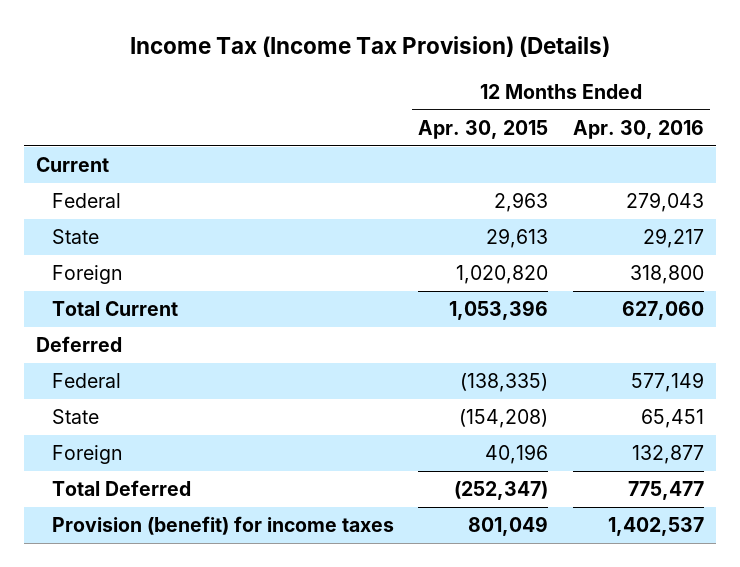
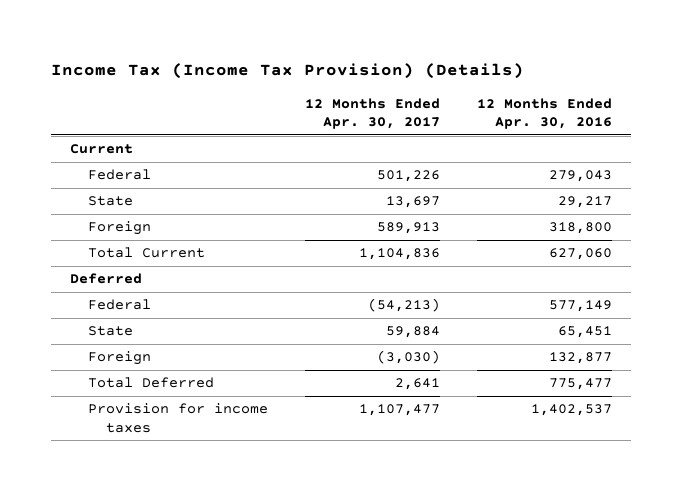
[418,119,549,139] Apr. 30, 2015 -> none
none -> [305,97,441,130] 12 Months Ended Apr. 30, 2017
[52,516,395,536] Provision (benefit) for income taxes -> [88,403,269,433] Provision for income taxes

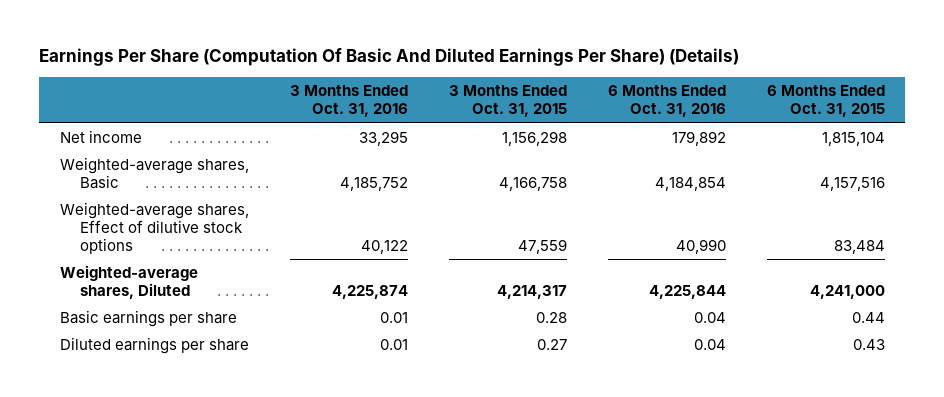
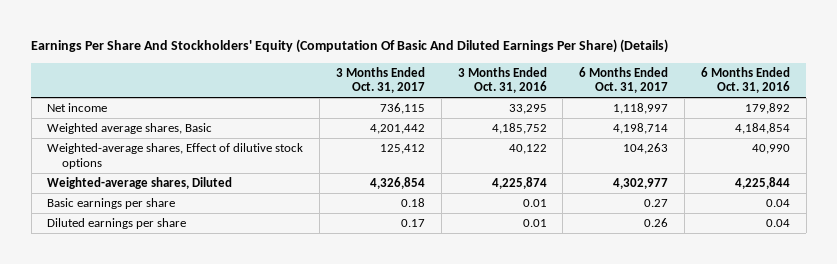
[39,48,740,67] Earnings Per Share (Computation Of Basic And Diluted Earnings Per Share) (Details) -> [31,39,669,54] Earnings Per Share And Stockholders' Equity (Computation Of Basic And Diluted Earnings Per Share) (Details)
[448,85,567,118] 3 Months Ended Oct. 31, 2015 -> none
[766,85,885,118] 6 Months Ended Oct. 31, 2015 -> none
none -> [336,66,426,94] 3 Months Ended Oct. 31, 2017
none -> [579,66,669,94] 6 Months Ended Oct. 31, 2017
[59,157,249,190] Weighted-average shares, Basic -> [47,122,213,134] Weighted average shares, Basic

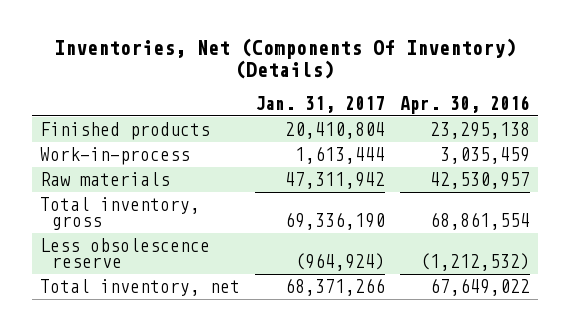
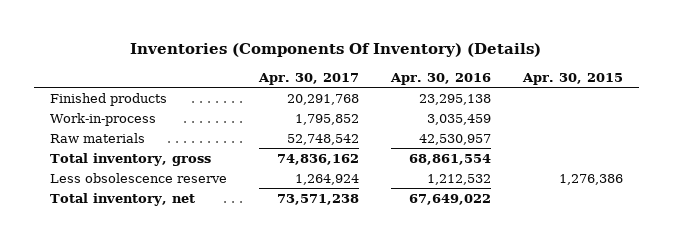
[54,37,517,79] Inventories, Net (Components Of Inventory) (Details) -> [130,43,542,58] Inventories (Components Of Inventory) (Details)
[255,95,386,113] Jan. 31, 2017 -> none
none -> [257,72,359,85] Apr. 30, 2017
none -> [522,72,624,85] Apr. 30, 2015
[420,253,531,272] (1,212,532) -> [427,173,492,185] 1,212,532

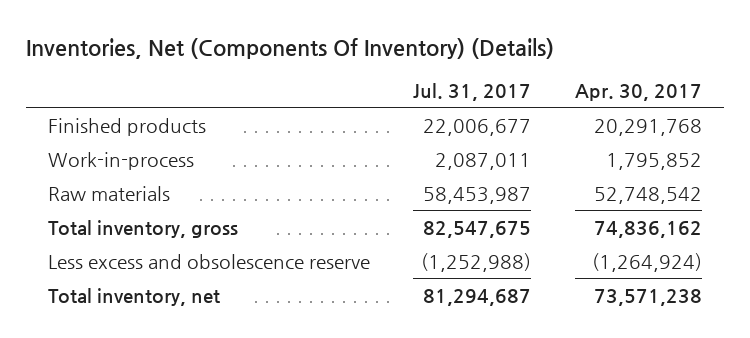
[130,43,542,58] Inventories (Components Of Inventory) (Details) -> [25,37,554,59] Inventories, Net (Components Of Inventory) (Details)
[390,72,492,85] Apr. 30, 2016 -> none
[522,72,624,85] Apr. 30, 2015 -> none
none -> [413,82,532,101] Jul. 31, 2017
[49,172,227,183] Less obsolescence reserve -> [47,253,370,269] Less excess and obsolescence reserve
[294,173,359,185] 1,264,924 -> [591,252,702,272] (1,264,924)

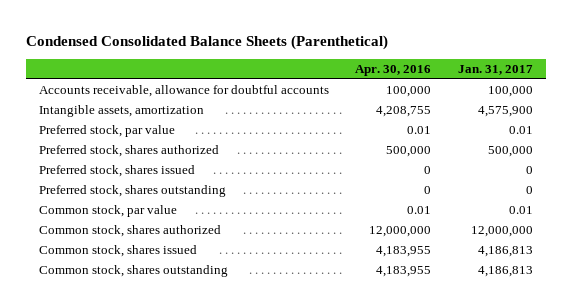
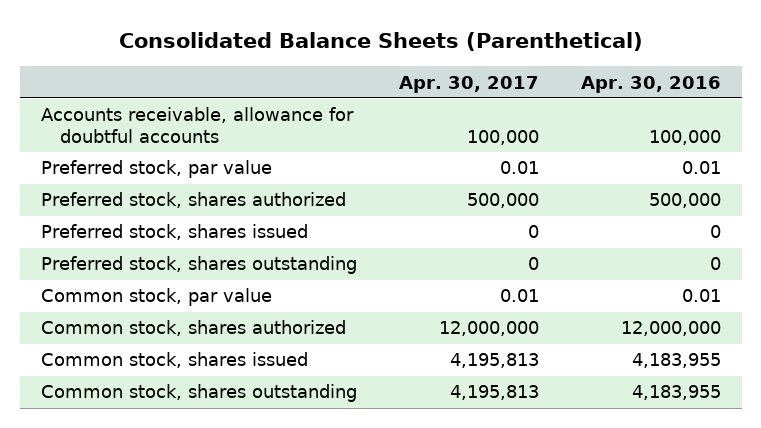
[25,35,388,51] Condensed Consolidated Balance Sheets (Parenthetical) -> [118,31,643,51] Consolidated Balance Sheets (Parenthetical)
[457,65,533,76] Jan. 31, 2017 -> none
none -> [398,75,539,93] Apr. 30, 2017
[38,105,204,118] Intangible assets, amortization -> none

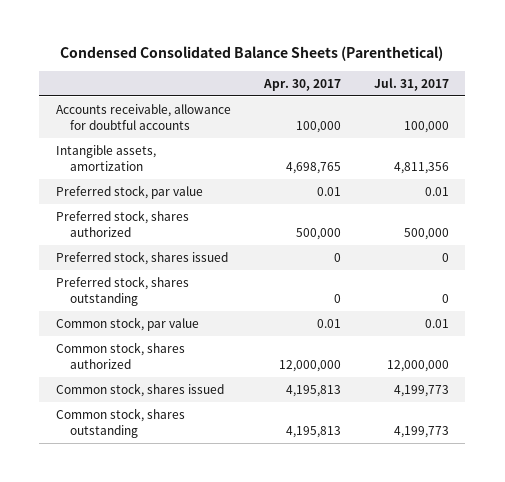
[118,31,643,51] Consolidated Balance Sheets (Parenthetical) -> [60,46,444,62] Condensed Consolidated Balance Sheets (Parenthetical)
[580,75,721,93] Apr. 30, 2016 -> none
none -> [373,77,449,91] Jul. 31, 2017
none -> [55,145,156,171] Intangible assets, amortization

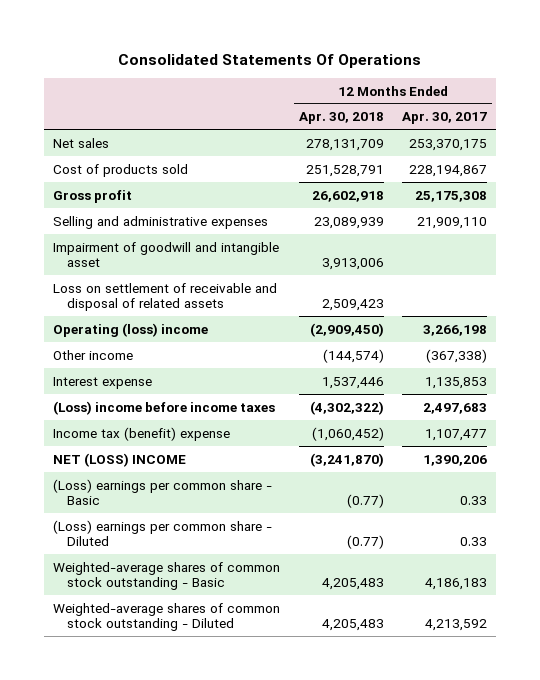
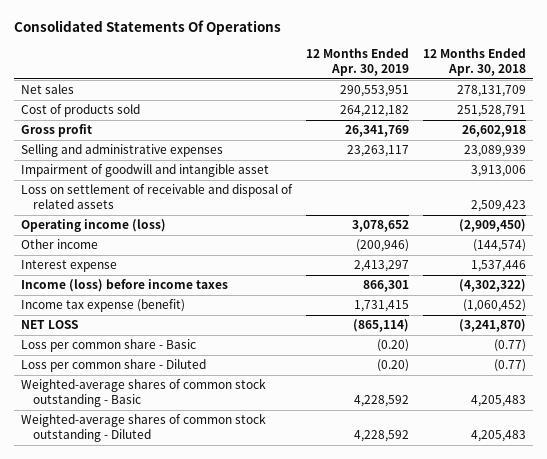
[401,112,487,125] Apr. 30, 2017 -> none
none -> [305,48,409,77] 12 Months Ended Apr. 30, 2019
[53,322,209,337] Operating (loss) income -> [20,219,166,233] Operating income (loss)
[53,400,276,415] (Loss) income before income taxes -> [20,279,228,293] Income (loss) before income taxes
[53,426,231,441] Income tax (benefit) expense -> [20,299,185,313] Income tax expense (benefit)
[53,452,187,467] NET (LOSS) INCOME -> [20,320,78,330] NET LOSS
[53,478,273,506] (Loss) earnings per common share - Basic -> [20,339,196,353] Loss per common share - Basic
[53,519,273,547] (Loss) earnings per common share - Diluted -> [20,359,206,373] Loss per common share - Diluted

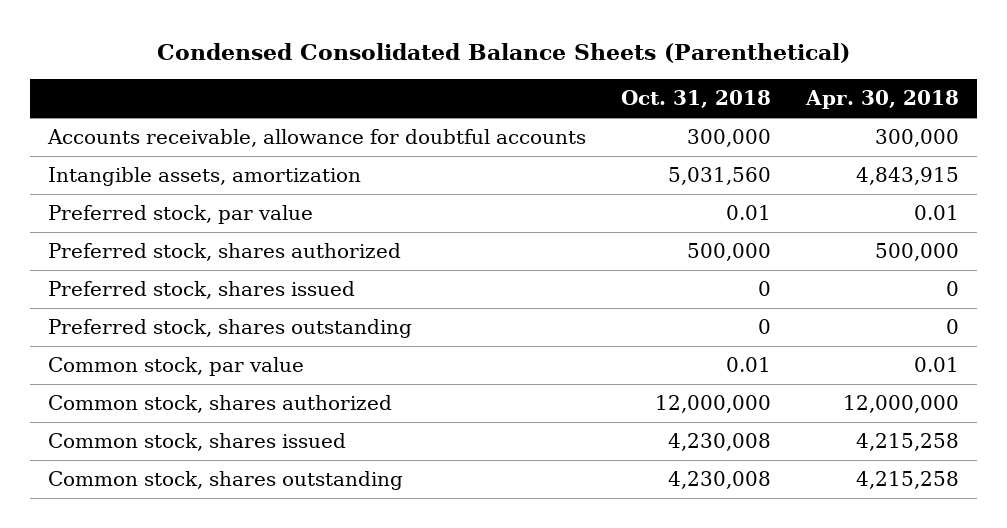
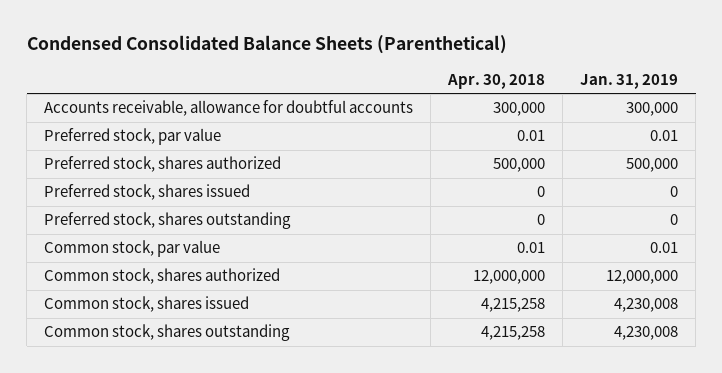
[620,90,771,109] Oct. 31, 2018 -> none
none -> [580,73,679,89] Jan. 31, 2019
[47,167,361,187] Intangible assets, amortization -> none

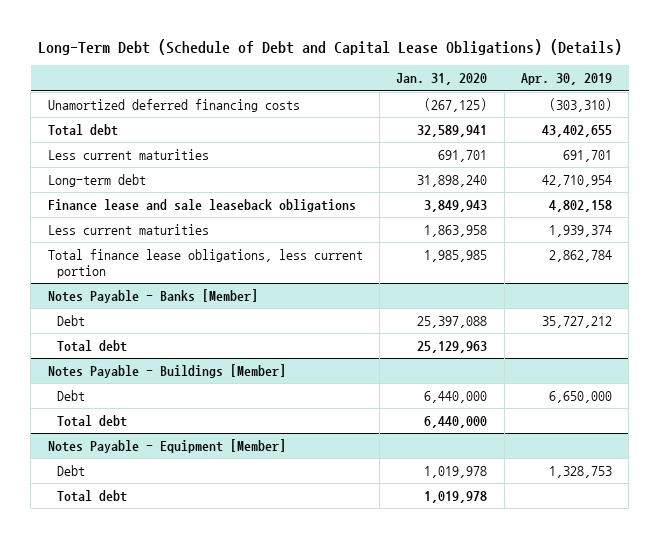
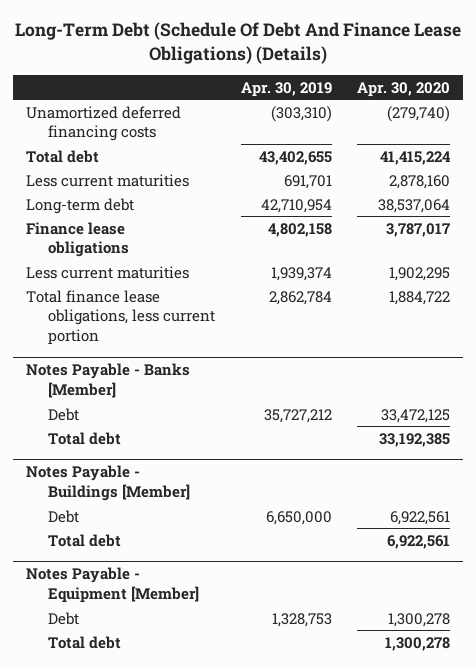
[37,38,622,55] Long-Term Debt (Schedule of Debt and Capital Lease Obligations) (Details) -> [14,22,461,64] Long-Term Debt (Schedule Of Debt And Finance Lease Obligations) (Details)
[396,73,488,86] Jan. 31, 2020 -> none
none -> [357,81,451,97] Apr. 30, 2020
[47,199,356,213] Finance lease and sale leaseback obligations -> [25,221,130,258] Finance lease obligations

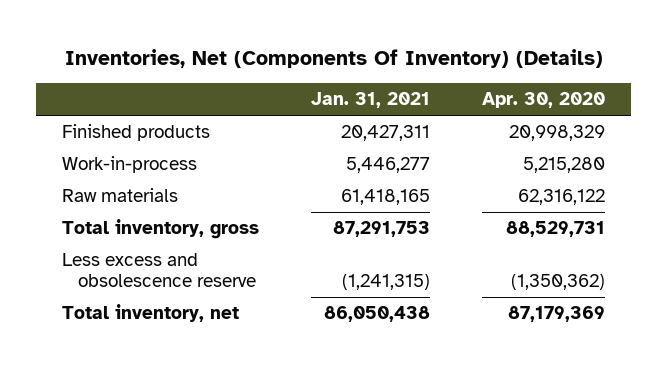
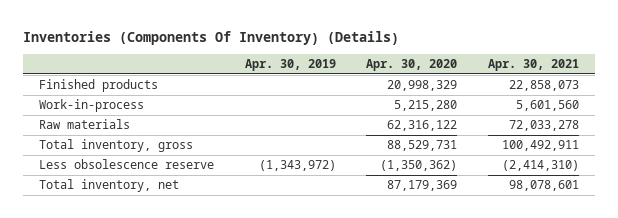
[64,48,603,68] Inventories, Net (Components Of Inventory) (Details) -> [23,30,400,45] Inventories (Components Of Inventory) (Details)
[311,92,431,109] Jan. 31, 2021 -> none
none -> [244,59,336,72] Apr. 30, 2019
none -> [488,59,580,72] Apr. 30, 2021
[62,253,256,288] Less excess and obsolescence reserve -> [38,159,214,170] Less obsolescence reserve

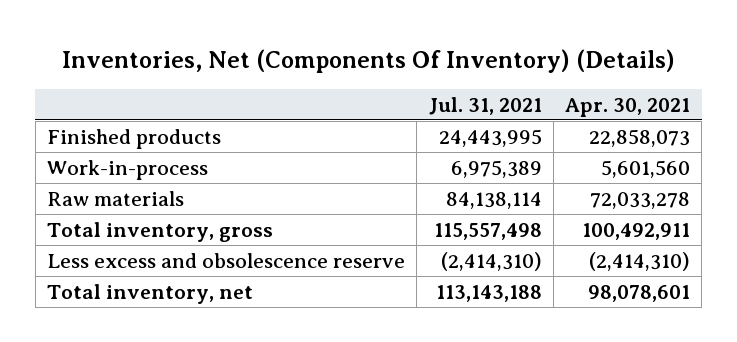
[23,30,400,45] Inventories (Components Of Inventory) (Details) -> [61,48,675,73] Inventories, Net (Components Of Inventory) (Details)
[244,59,336,72] Apr. 30, 2019 -> none
[366,59,458,72] Apr. 30, 2020 -> none
none -> [428,96,542,115] Jul. 31, 2021
[38,159,214,170] Less obsolescence reserve -> [47,252,406,268] Less excess and obsolescence reserve

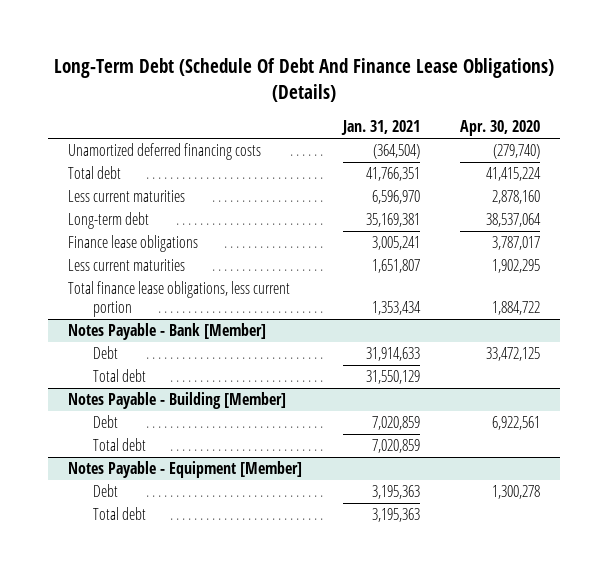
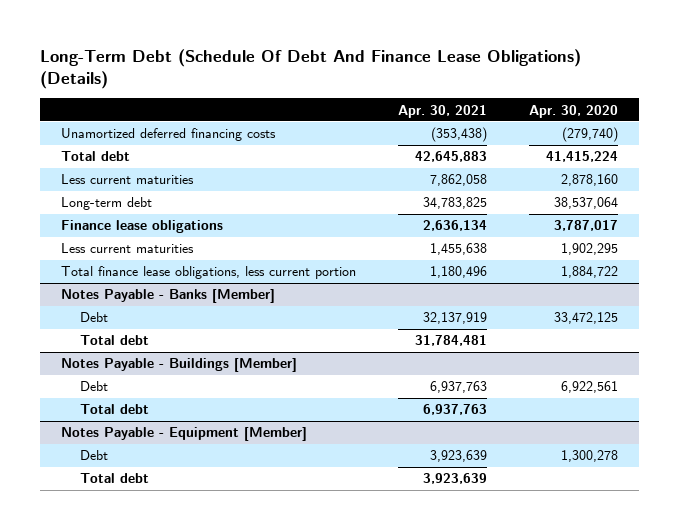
[340,120,420,136] Jan. 31, 2021 -> none
none -> [398,104,488,118] Apr. 30, 2021
[68,323,267,341] Notes Payable - Bank [Member] -> [61,289,276,304] Notes Payable - Banks [Member]
[68,392,287,410] Notes Payable - Building [Member] -> [61,358,298,373] Notes Payable - Buildings [Member]

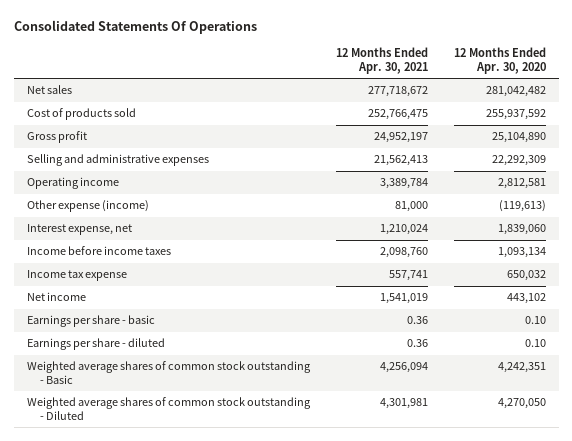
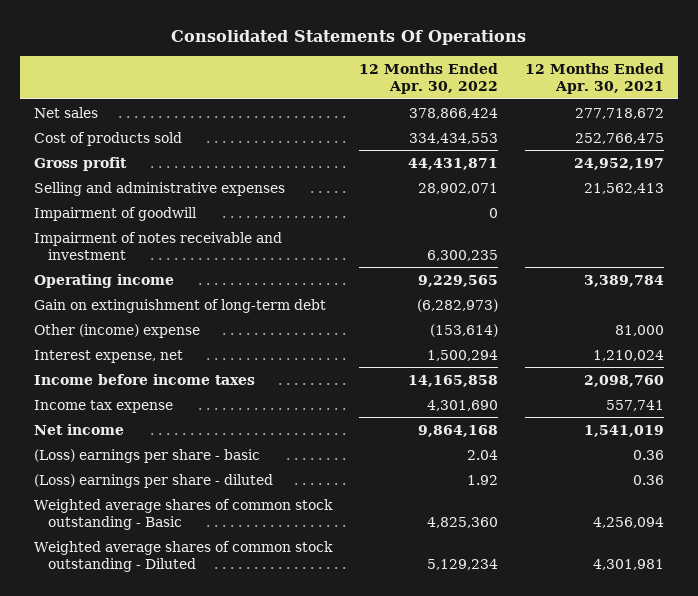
[453,47,546,75] 12 Months Ended Apr. 30, 2020 -> none
none -> [359,62,499,95] 12 Months Ended Apr. 30, 2022
none -> [34,206,198,221] Impairment of goodwill
none -> [34,231,283,260] Impairment of notes receivable and investment
none -> [34,298,327,313] Gain on extinguishment of long-term debt
[26,200,149,213] Other expense (income) -> [34,323,201,338] Other (income) expense
[26,315,155,328] Earnings per share - basic -> [34,448,261,463] (Loss) earnings per share - basic
[26,338,165,351] Earnings per share - diluted -> [34,473,274,488] (Loss) earnings per share - diluted

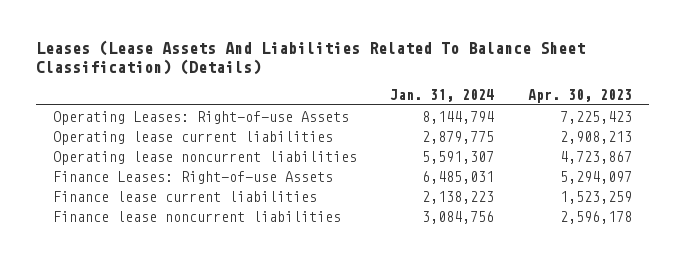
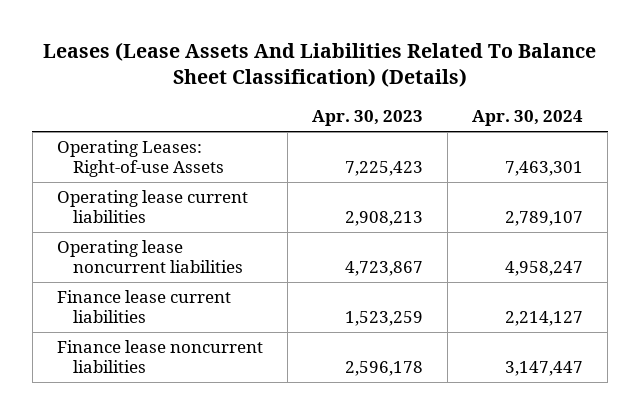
[390,88,495,102] Jan. 31, 2024 -> none
none -> [472,110,584,127] Apr. 30, 2024
[52,170,333,184] Finance Leases: Right-of-use Assets -> none

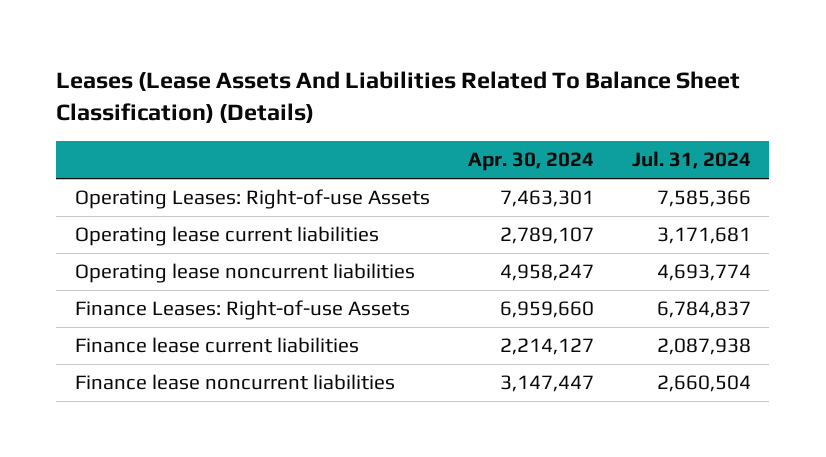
[311,110,423,127] Apr. 30, 2023 -> none
none -> [631,151,751,170] Jul. 31, 2024
none -> [75,300,411,321] Finance Leases: Right-of-use Assets

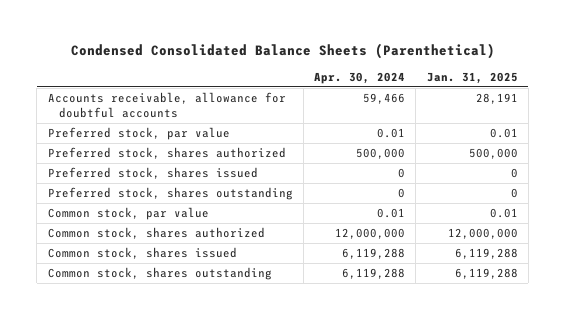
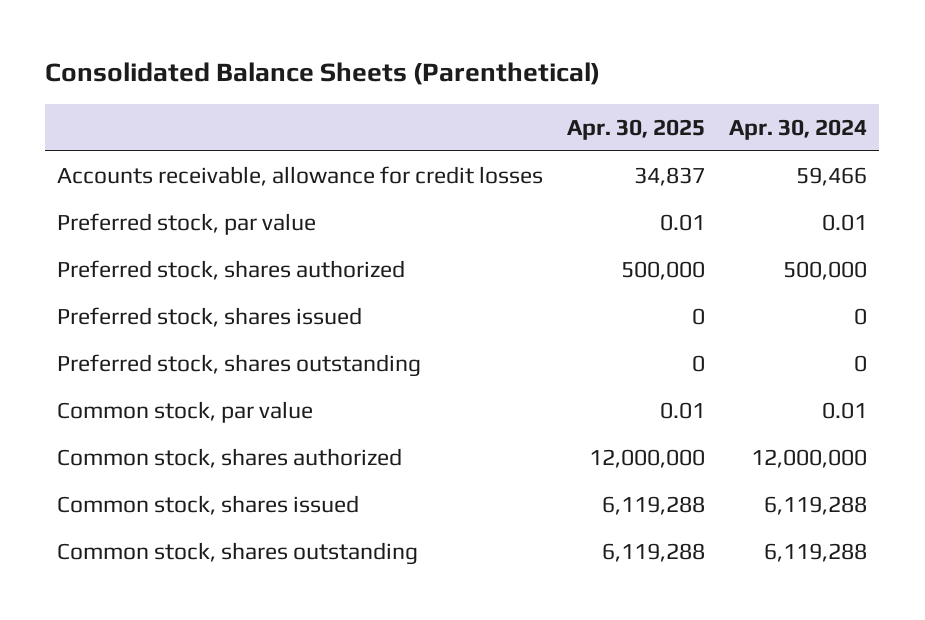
[70,42,495,59] Condensed Consolidated Balance Sheets (Parenthetical) -> [45,62,601,86] Consolidated Balance Sheets (Parenthetical)
[426,71,518,84] Jan. 31, 2025 -> none
none -> [567,118,706,140] Apr. 30, 2025
[47,92,286,119] Accounts receivable, allowance for doubtful accounts -> [57,165,544,186] Accounts receivable, allowance for credit losses

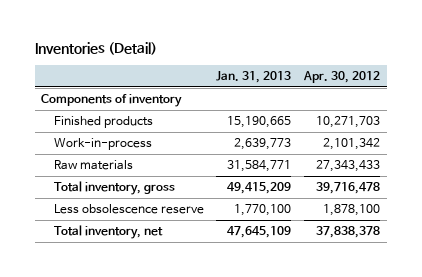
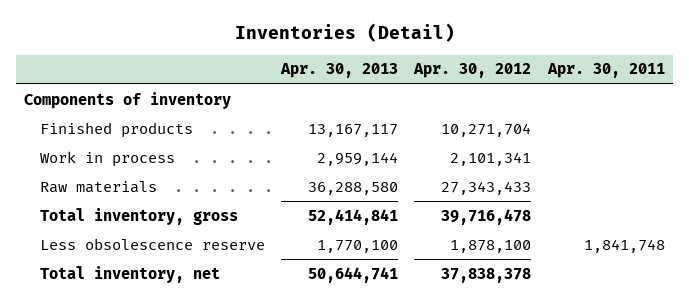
[216,71,292,84] Jan. 31, 2013 -> none
none -> [280,63,399,79] Apr. 30, 2013
none -> [546,63,665,79] Apr. 30, 2011
[316,116,381,129] 10,271,703 -> [441,122,532,137] 10,271,704
[53,138,152,151] Work-in-process -> [39,150,175,167] Work in process
[323,138,381,151] 2,101,342 -> [450,151,532,166] 2,101,341

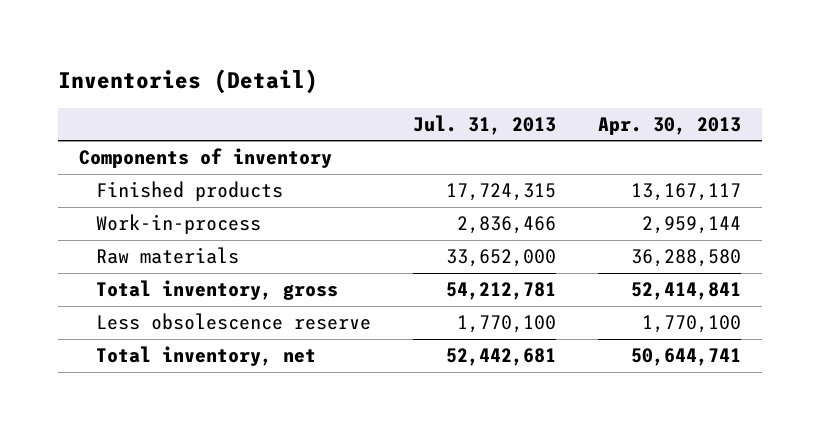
[413,63,532,79] Apr. 30, 2012 -> none
[546,63,665,79] Apr. 30, 2011 -> none
none -> [412,114,556,135] Jul. 31, 2013
[39,150,175,167] Work in process -> [95,214,261,235] Work-in-process

